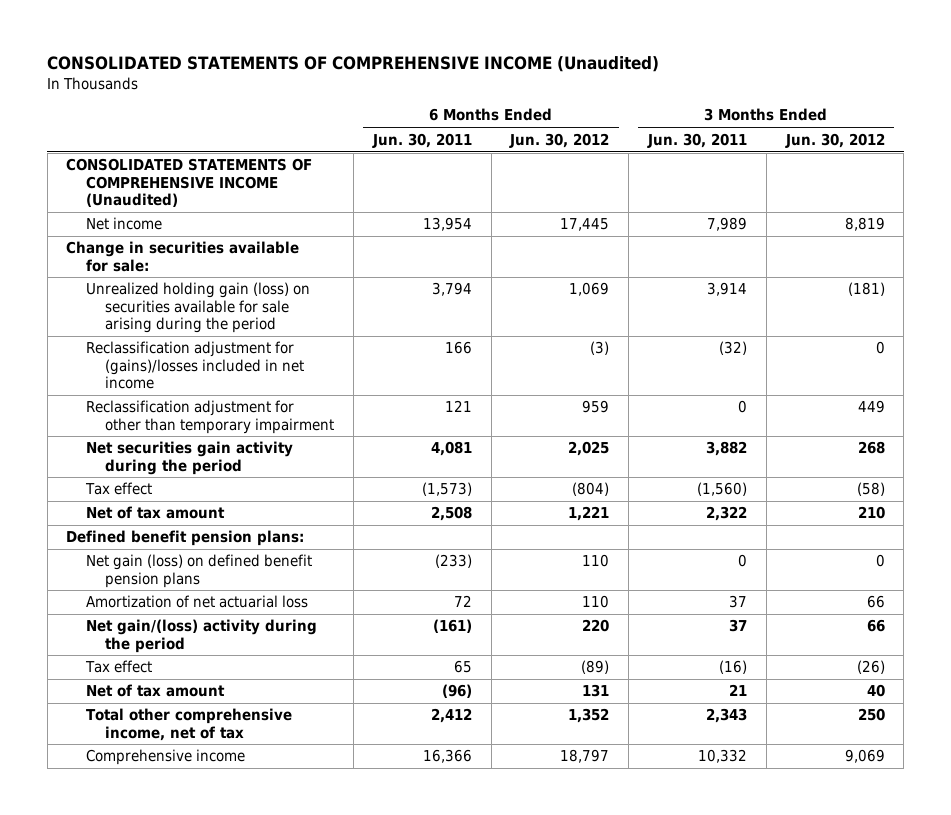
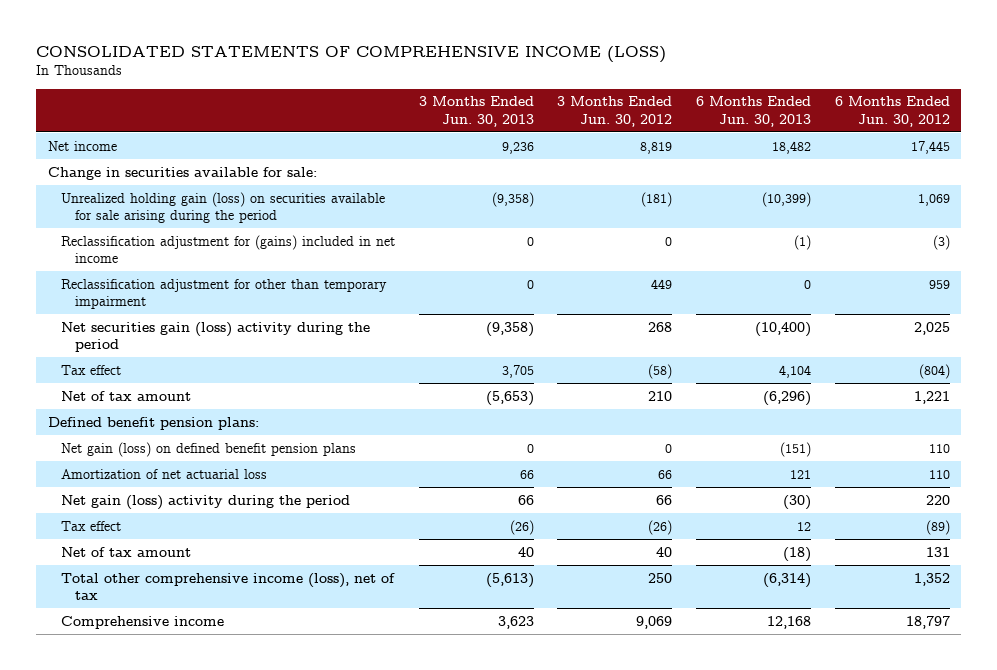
[47,56,660,73] CONSOLIDATED STATEMENTS OF COMPREHENSIVE INCOME (Unaudited) -> [35,45,666,63] CONSOLIDATED STATEMENTS OF COMPREHENSIVE INCOME (LOSS)
[371,132,472,148] Jun. 30, 2011 -> none
[647,132,748,148] Jun. 30, 2011 -> none
none -> [418,96,534,127] 3 Months Ended Jun. 30, 2013
none -> [695,96,811,127] 6 Months Ended Jun. 30, 2013
[66,158,313,207] CONSOLIDATED STATEMENTS OF COMPREHENSIVE INCOME (Unaudited) -> none
[85,341,305,389] Reclassification adjustment for (gains)/losses included in net income -> [61,234,396,263] Reclassification adjustment for (gains) included in net income
[85,441,293,475] Net securities gain activity during the period -> [61,321,371,352] Net securities gain (loss) activity during the period
[85,619,317,653] Net gain/(loss) activity during the period -> [61,494,351,510] Net gain (loss) activity during the period
[85,708,292,741] Total other comprehensive income, net of tax -> [61,572,396,600] Total other comprehensive income (loss), net of tax

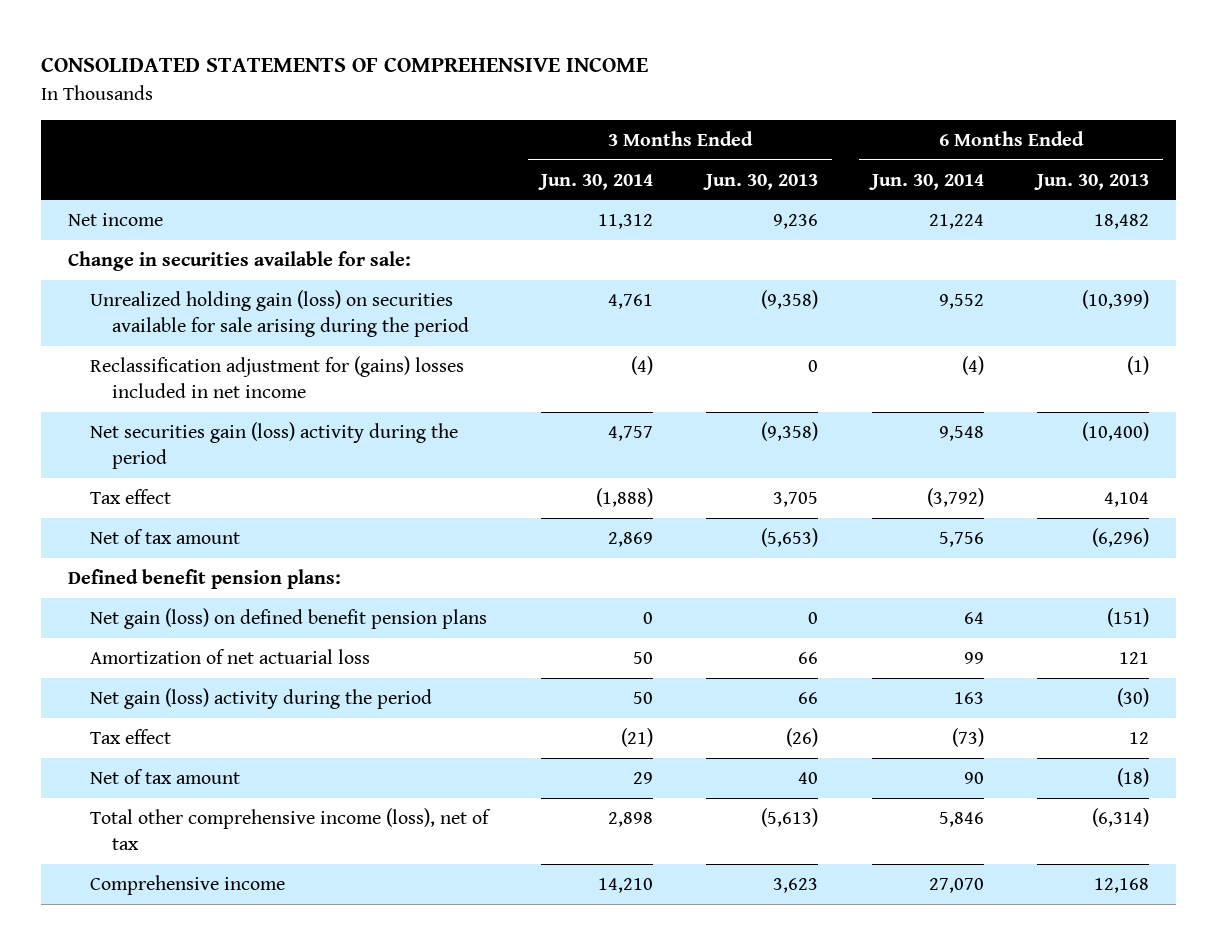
[35,45,666,63] CONSOLIDATED STATEMENTS OF COMPREHENSIVE INCOME (LOSS) -> [40,57,648,73] CONSOLIDATED STATEMENTS OF COMPREHENSIVE INCOME
[557,96,673,127] 3 Months Ended Jun. 30, 2012 -> none
[834,96,950,127] 6 Months Ended Jun. 30, 2012 -> none
none -> [538,173,654,190] Jun. 30, 2014
none -> [868,173,984,190] Jun. 30, 2014
[61,278,388,309] Reclassification adjustment for other than temporary impairment -> none
[61,234,396,263] Reclassification adjustment for (gains) included in net income -> [89,356,464,399] Reclassification adjustment for (gains) losses included in net income

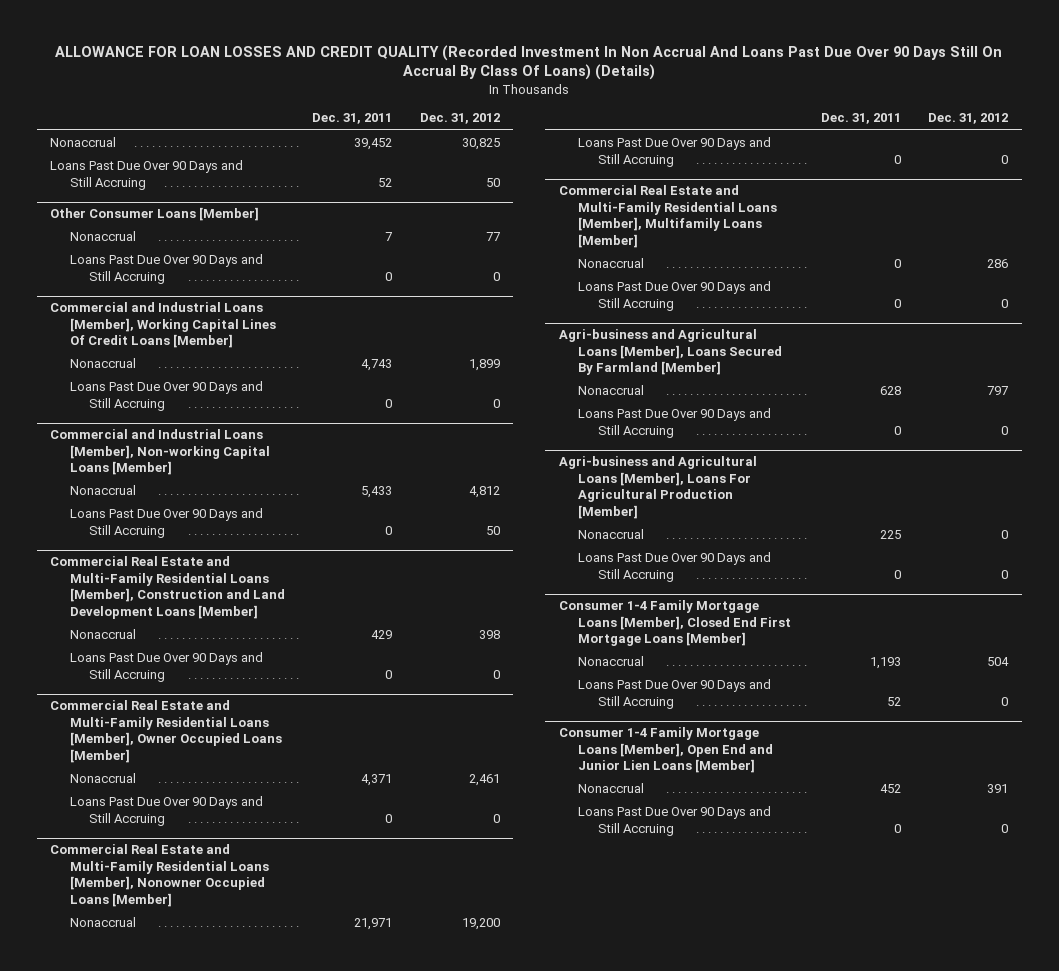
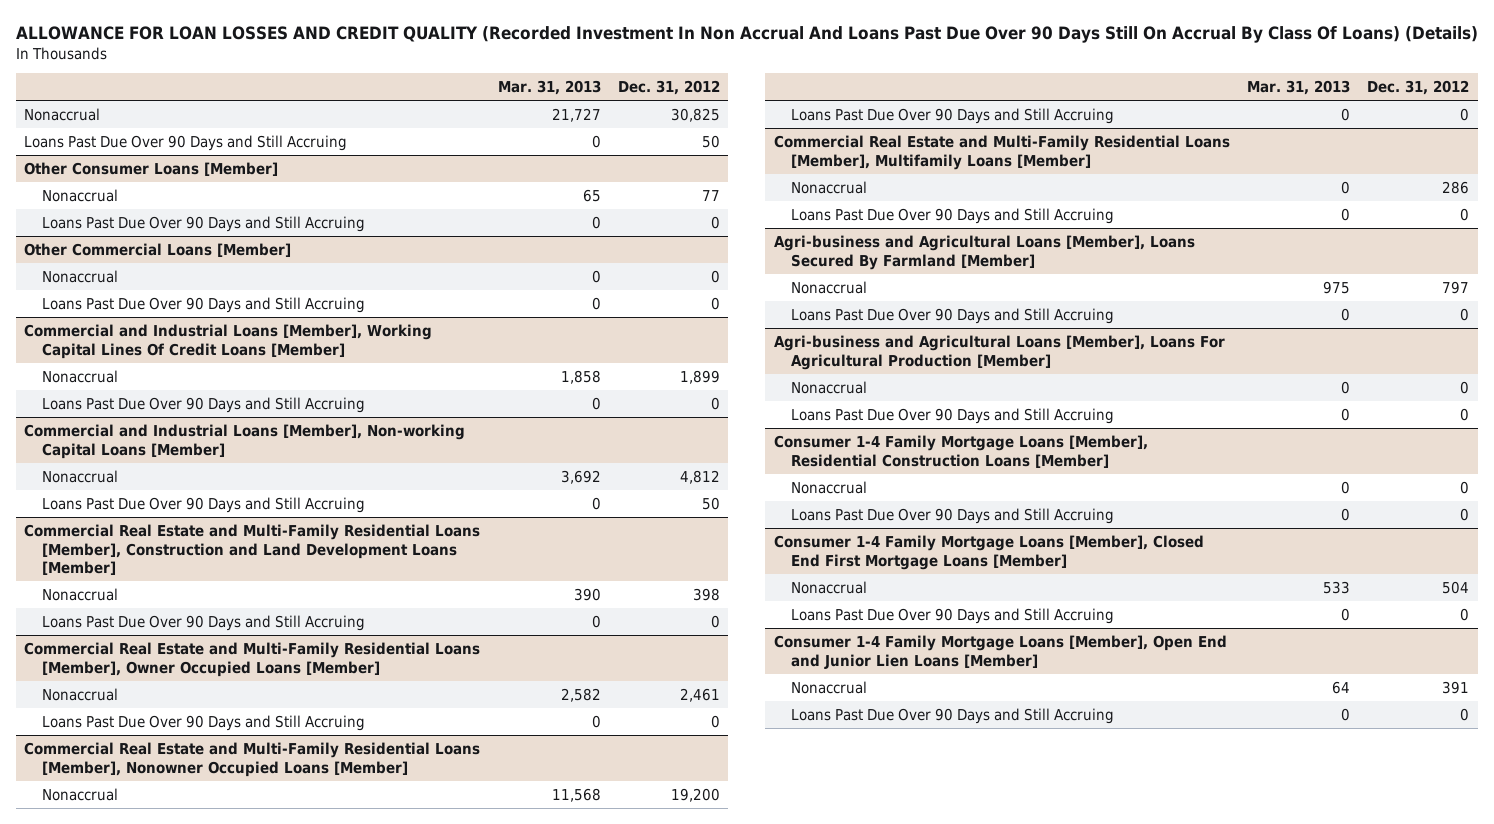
[312,113,393,125] Dec. 31, 2011 -> none
none -> [497,80,601,96] Mar. 31, 2013
none -> [24,242,292,257] Other Commercial Loans [Member]
none -> [41,269,118,283] Nonaccrual
none -> [41,296,365,313] Loans Past Due Over 90 Days and Still Accruing
none -> [773,434,1148,468] Consumer 1-4 Family Mortgage Loans [Member], Residential Construction Loans [Member]
none -> [791,480,868,494] Nonaccrual
none -> [791,507,1115,524] Loans Past Due Over 90 Days and Still Accruing

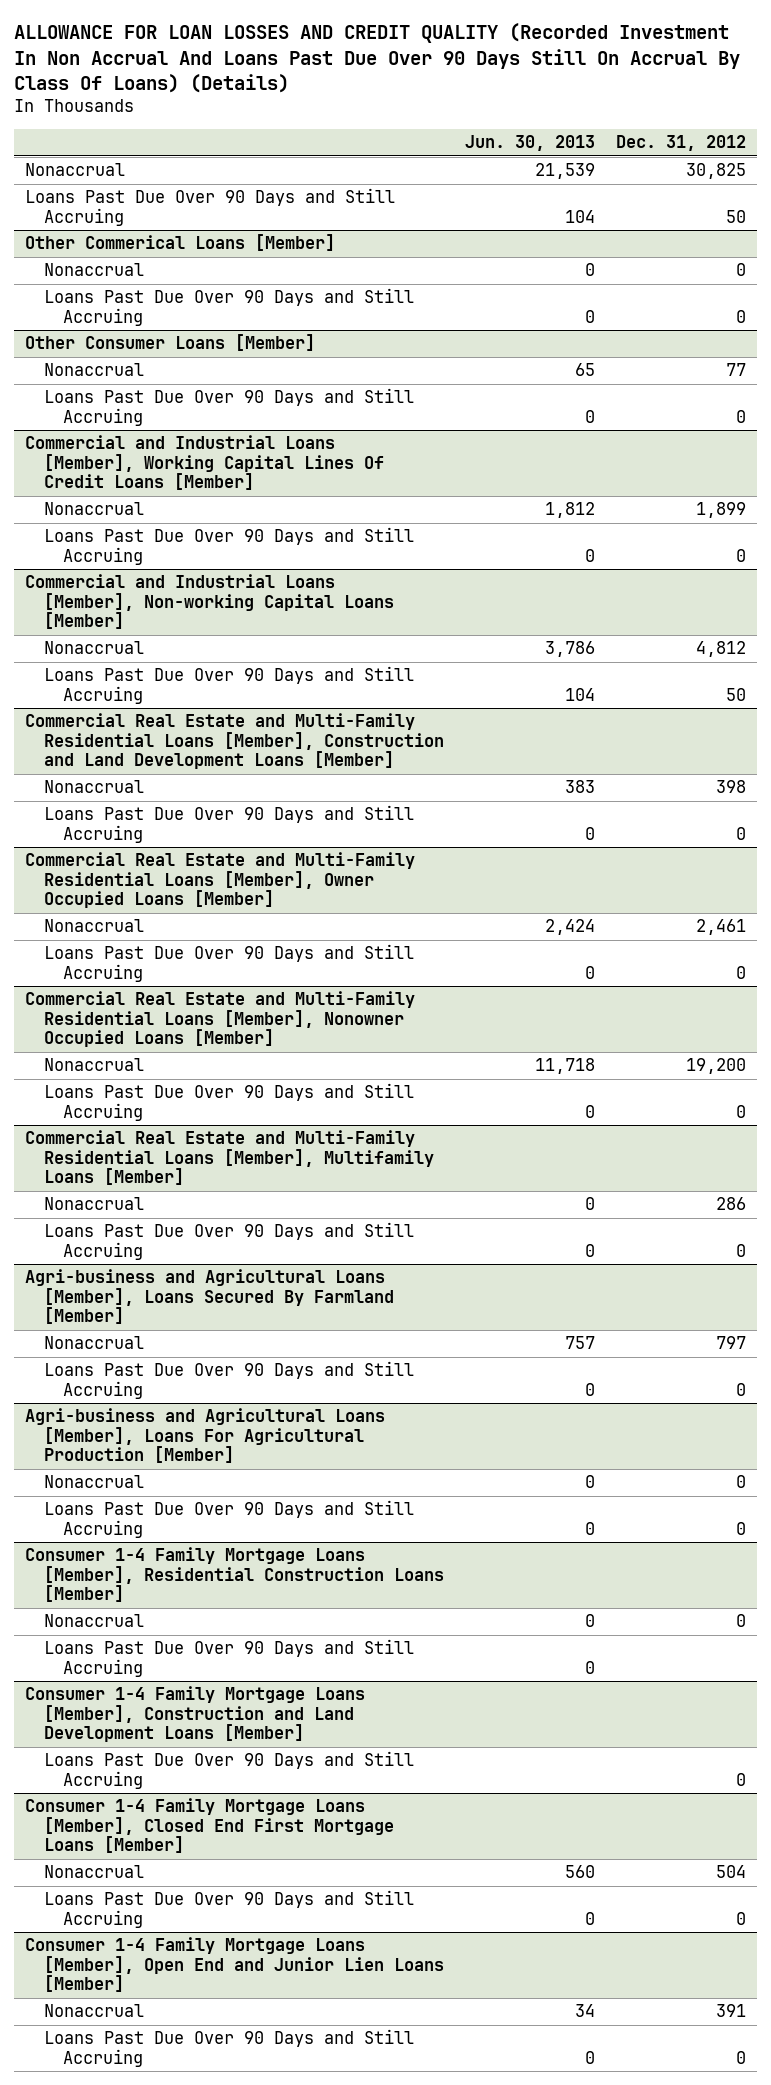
[497,80,601,96] Mar. 31, 2013 -> none
none -> [465,135,596,152] Jun. 30, 2013
none -> [24,234,335,252] Other Commerical Loans [Member]
none -> [44,263,145,277] Nonaccrual
none -> [44,288,415,326] Loans Past Due Over 90 Days and Still Accruing
[24,242,292,257] Other Commercial Loans [Member] -> none
[41,269,118,283] Nonaccrual -> none
[41,296,365,313] Loans Past Due Over 90 Days and Still Accruing -> none
none -> [44,1639,415,1677] Loans Past Due Over 90 Days and Still Accruing
none -> [24,1686,365,1743] Consumer 1-4 Family Mortgage Loans [Member], Construction and Land Development Loans [Member]

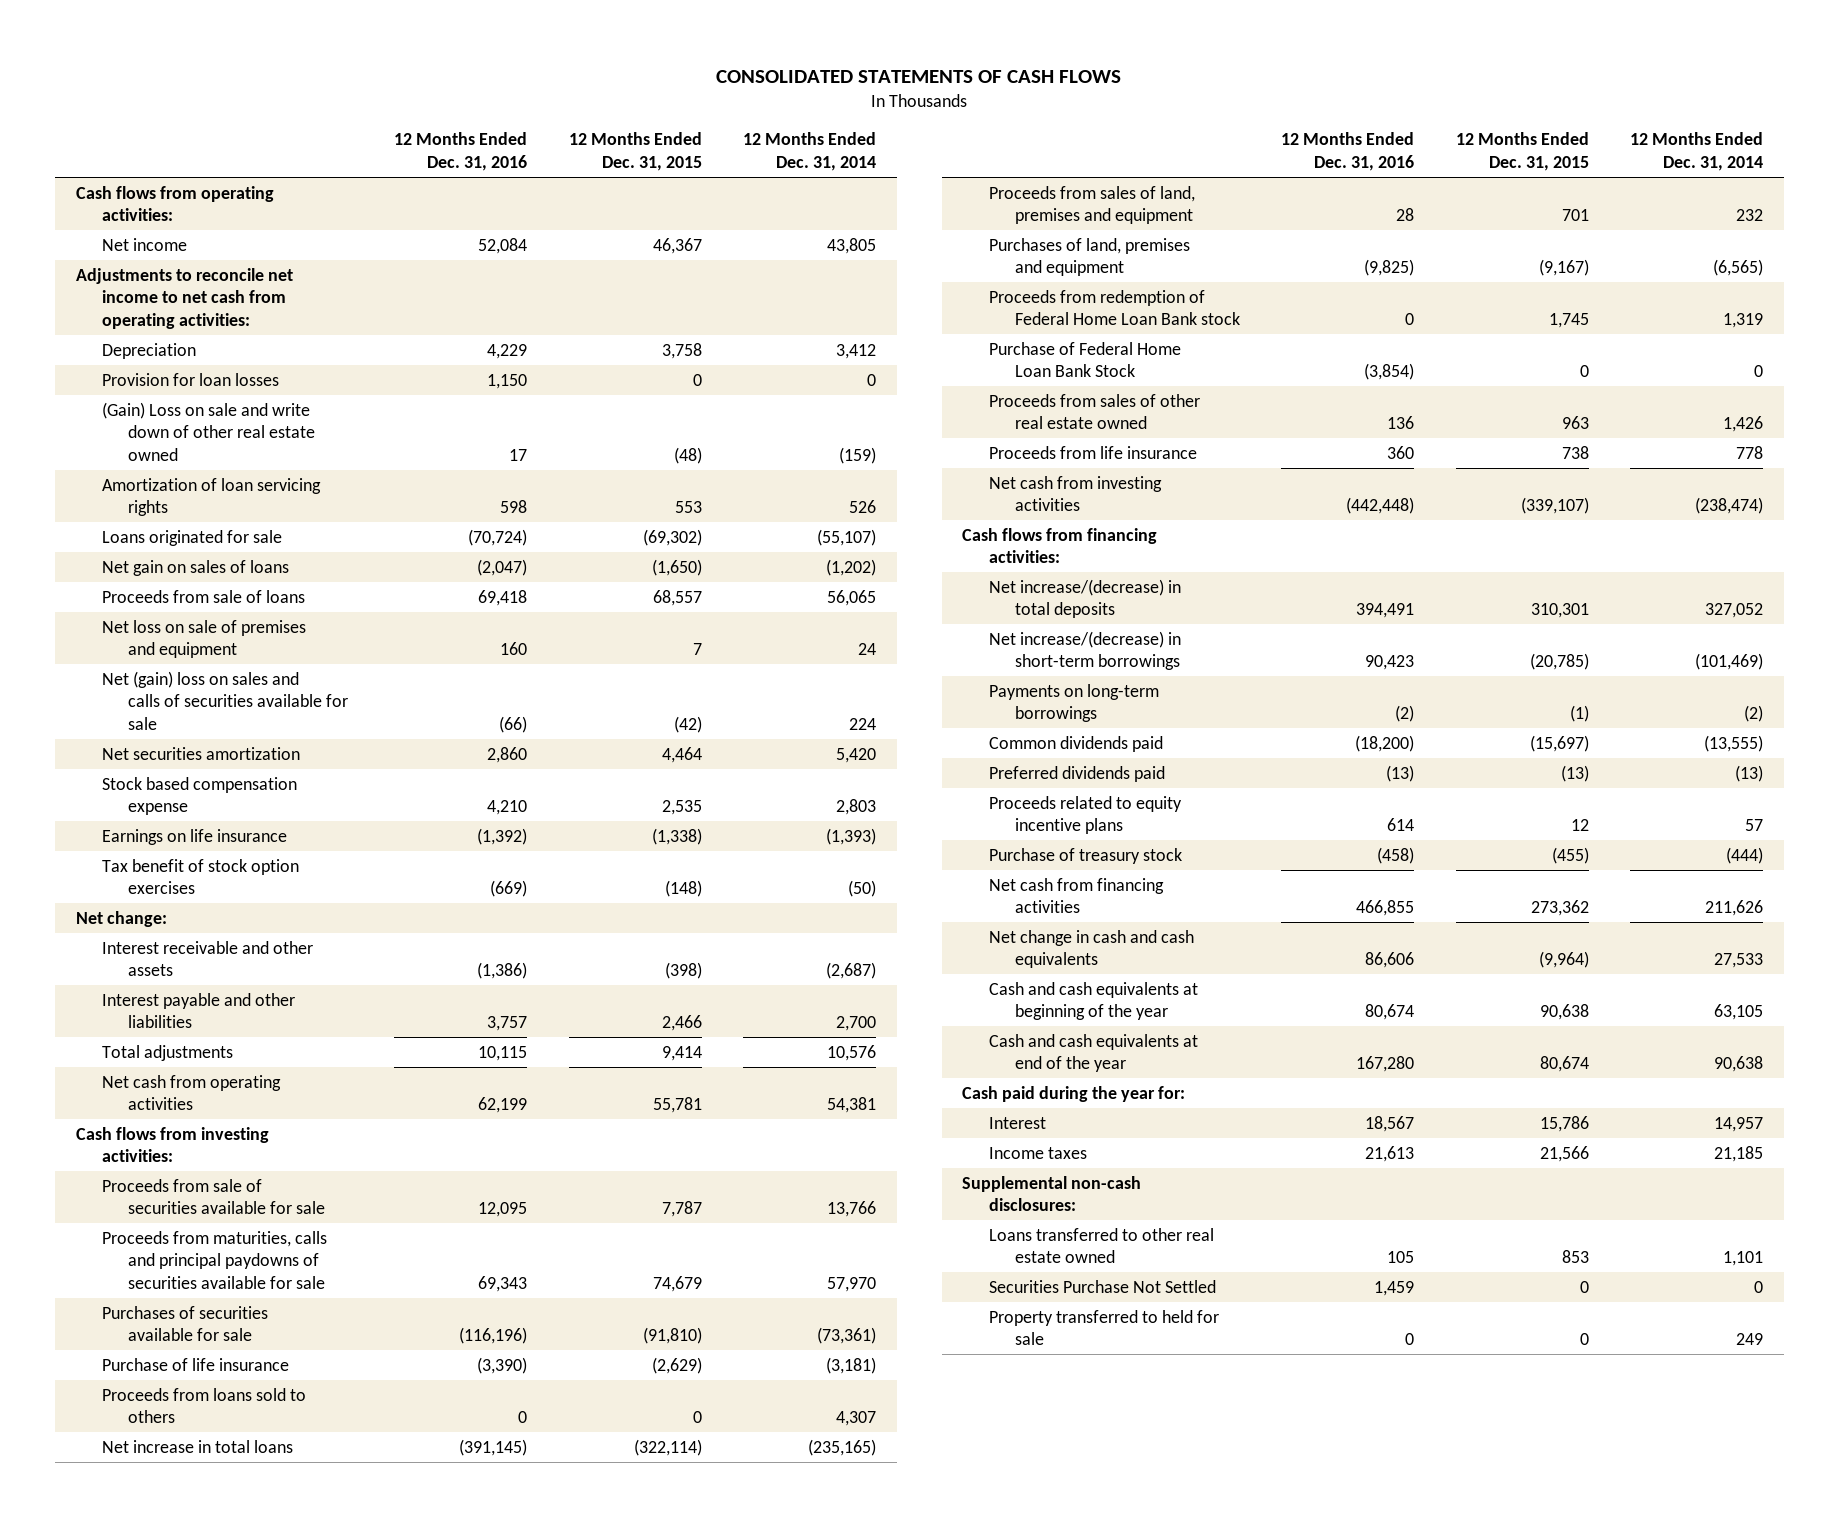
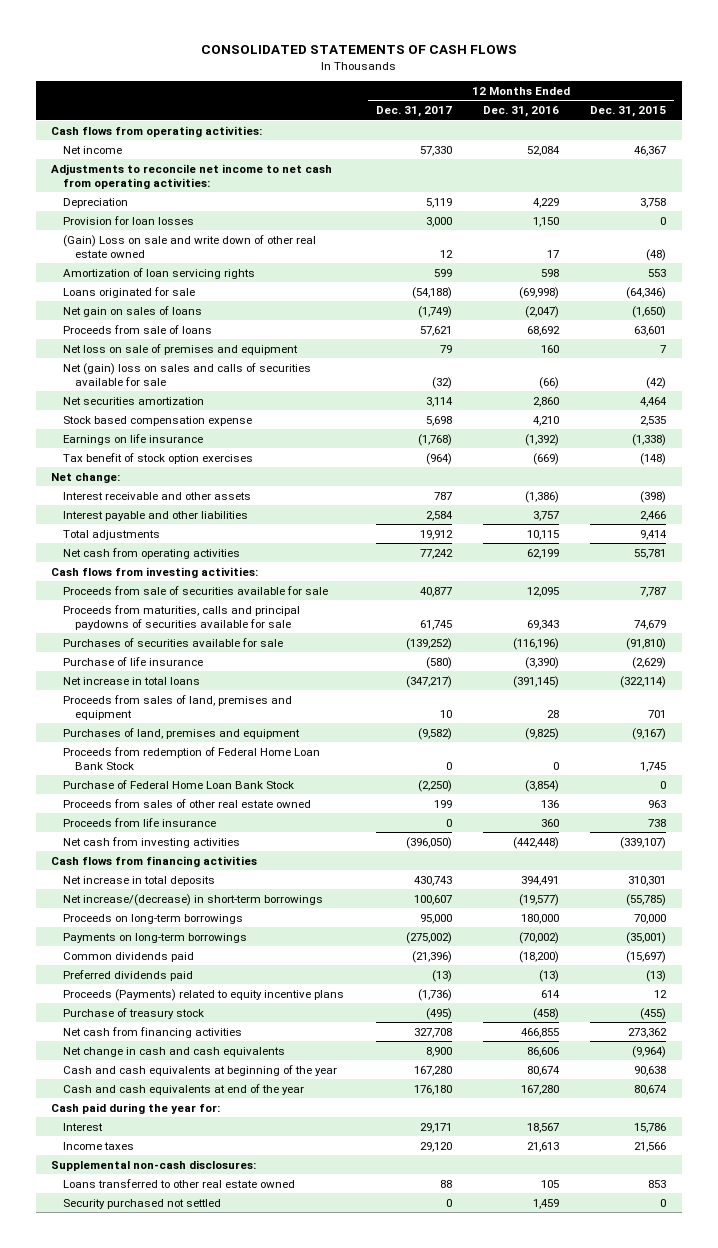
[743,132,877,171] 12 Months Ended Dec. 31, 2014 -> none
none -> [375,106,452,118] Dec. 31, 2017
[468,528,528,546] (70,724) -> [518,286,559,299] (69,998)
[642,528,702,546] (69,302) -> [626,286,667,299] (64,346)
[478,589,528,606] 69,418 -> [526,325,560,336] 68,692
[652,589,702,606] 68,557 -> [634,325,667,336] 63,601
[101,1387,306,1424] Proceeds from loans sold to others -> none
[988,289,1240,326] Proceeds from redemption of Federal Home Loan Bank stock -> [63,746,321,770] Proceeds from redemption of Federal Home Loan Bank Stock
[962,527,1158,564] Cash flows from financing activities: -> [51,855,258,867] Cash flows from financing activities
[988,578,1181,619] Net increase/(decrease) in total deposits -> [63,875,216,886] Net increase in total deposits
[1365,655,1415,671] 90,423 -> [518,893,559,906] (19,577)
[1529,653,1589,671] (20,785) -> [626,893,667,906] (55,785)
none -> [63,913,244,924] Proceeds on long-term borrowings
[1395,705,1415,723] (2) -> [518,931,559,944] (70,002)
[1569,705,1589,723] (1) -> [626,931,667,944] (35,001)
[988,795,1182,835] Proceeds related to equity incentive plans -> [63,988,345,1001] Proceeds (Payments) related to equity incentive plans
[988,1309,1219,1346] Property transferred to held for sale -> none
[988,1279,1216,1293] Securities Purchase Not Settled -> [63,1198,222,1209] Security purchased not settled

